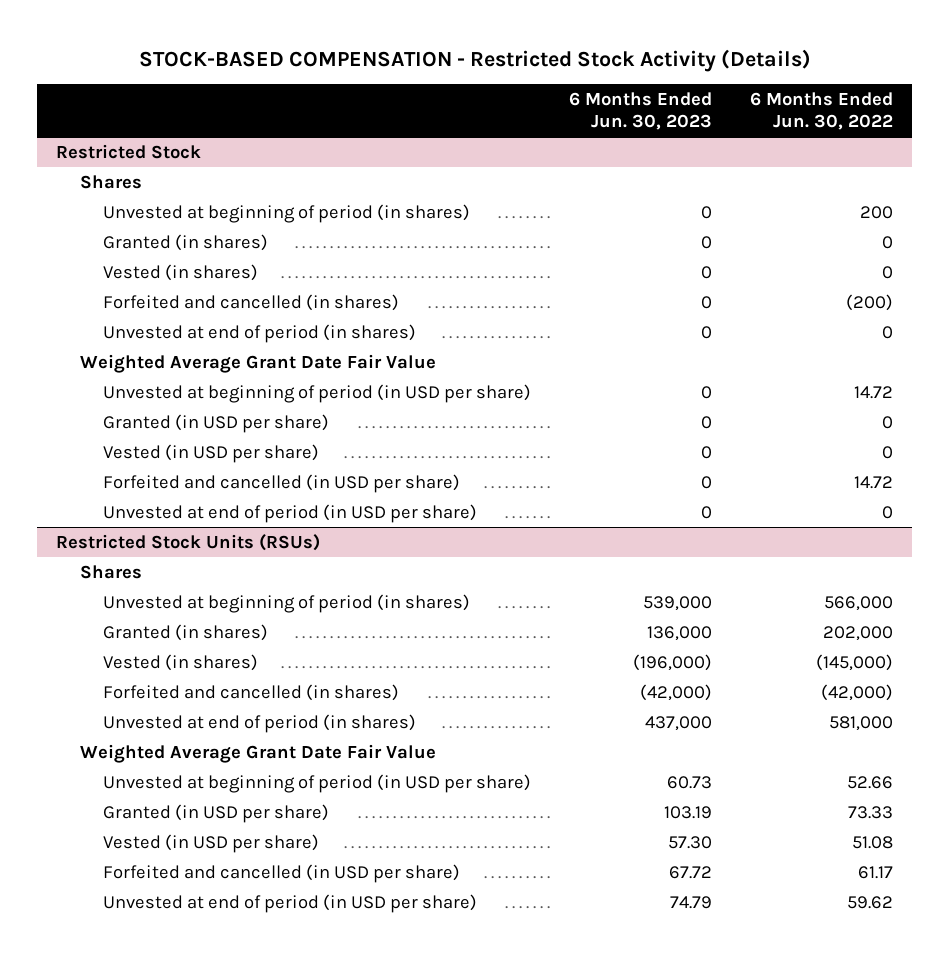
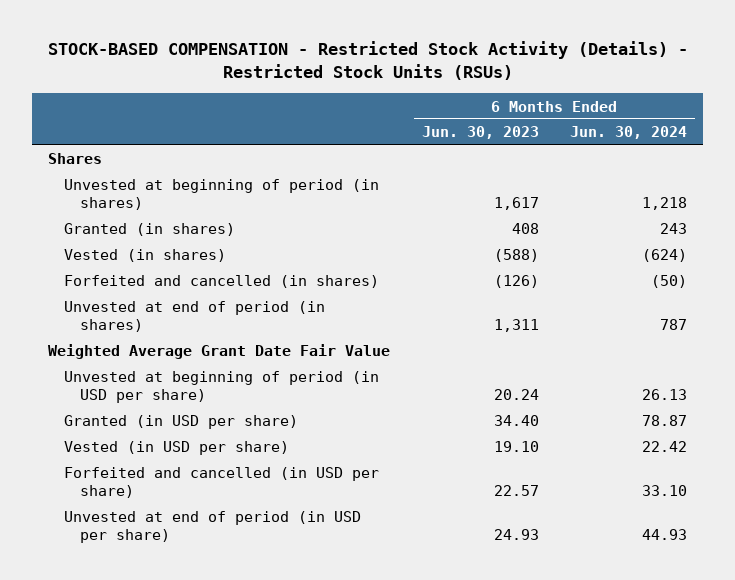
[138,48,811,72] STOCK-BASED COMPENSATION - Restricted Stock Activity (Details) -> [47,41,688,81] STOCK-BASED COMPENSATION - Restricted Stock Activity (Details) - Restricted Stock Units (RSUs)
[750,91,894,131] 6 Months Ended Jun. 30, 2022 -> none
none -> [570,126,688,140] Jun. 30, 2024
[55,143,201,159] Restricted Stock -> none
[79,353,436,373] Weighted Average Grant Date Fair Value -> none
[103,383,532,403] Unvested at beginning of period (in USD per share) -> none
[103,413,330,433] Granted (in USD per share) -> none
[103,443,320,463] Vested (in USD per share) -> none
[103,473,461,493] Forfeited and cancelled (in USD per share) -> none
[103,503,478,523] Unvested at end of period (in USD per share) -> none
[55,533,320,551] Restricted Stock Units (RSUs) -> none
[79,564,142,579] Shares -> none
[103,593,471,613] Unvested at beginning of period (in shares) -> none
[103,623,269,641] Granted (in shares) -> none
[103,653,259,671] Vested (in shares) -> none
[103,683,400,701] Forfeited and cancelled (in shares) -> none
[103,713,417,733] Unvested at end of period (in shares) -> none
[701,205,713,219] 0 -> [493,197,539,211] 1,617
[701,235,713,249] 0 -> [511,223,539,235] 408
[701,265,713,279] 0 -> [493,249,539,263] (588)
[701,295,713,309] 0 -> [493,275,539,289] (126)
[701,325,713,339] 0 -> [493,319,539,333] 1,311
[667,775,713,789] 60.73 -> [493,389,539,401] 20.24
[664,805,713,819] 103.19 -> [493,415,539,427] 34.40
[668,835,713,849] 57.30 -> [493,441,539,453] 19.10
[669,865,713,879] 67.72 -> [493,485,539,497] 22.57
[670,895,713,909] 74.79 -> [493,529,539,541] 24.93

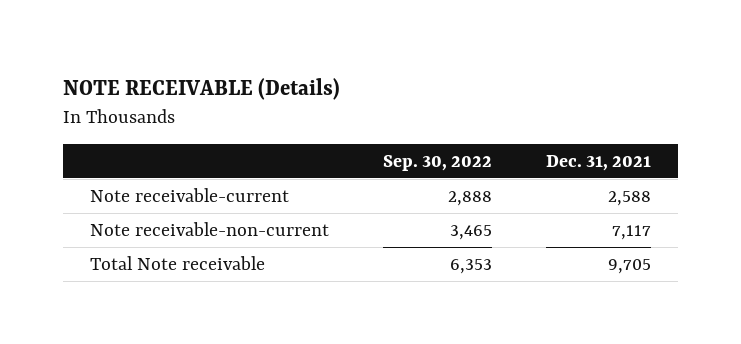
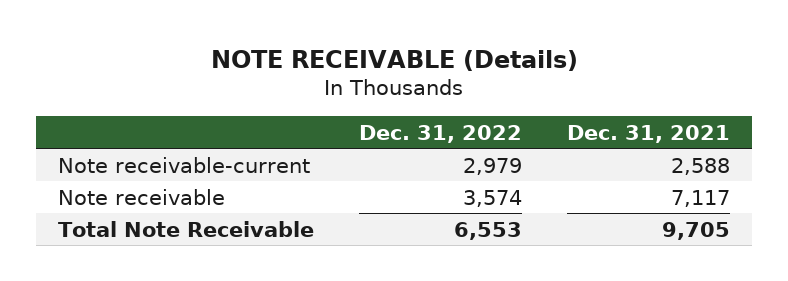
[382,154,492,171] Sep. 30, 2022 -> none
none -> [359,124,523,143] Dec. 31, 2022
[89,221,329,236] Note receivable-non-current -> [58,188,226,205] Note receivable
[89,255,265,270] Total Note receivable -> [58,220,315,237] Total Note Receivable

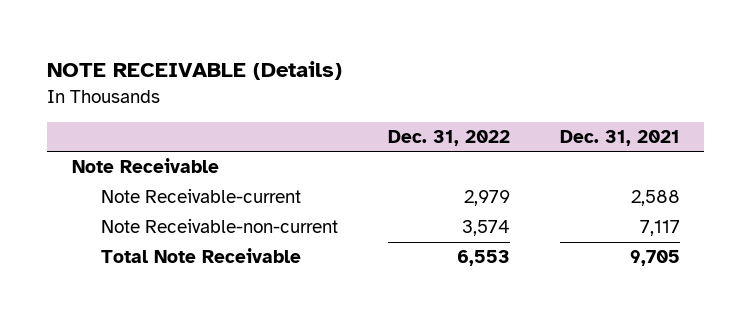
none -> [71,158,219,174] Note Receivable
[58,156,311,173] Note receivable-current -> [101,189,302,204] Note Receivable-current
[58,188,226,205] Note receivable -> [101,219,339,234] Note Receivable-non-current

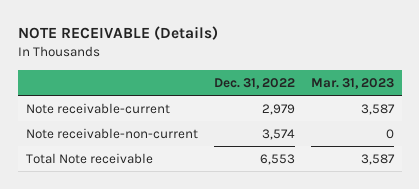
[559,130,680,147] Dec. 31, 2021 -> none
none -> [310,77,394,89] Mar. 31, 2023
[71,158,219,174] Note Receivable -> none
[101,189,302,204] Note Receivable-current -> [25,102,170,114] Note receivable-current
[101,219,339,234] Note Receivable-non-current -> [25,127,198,139] Note receivable-non-current
[101,248,302,264] Total Note Receivable -> [25,152,153,164] Total Note receivable

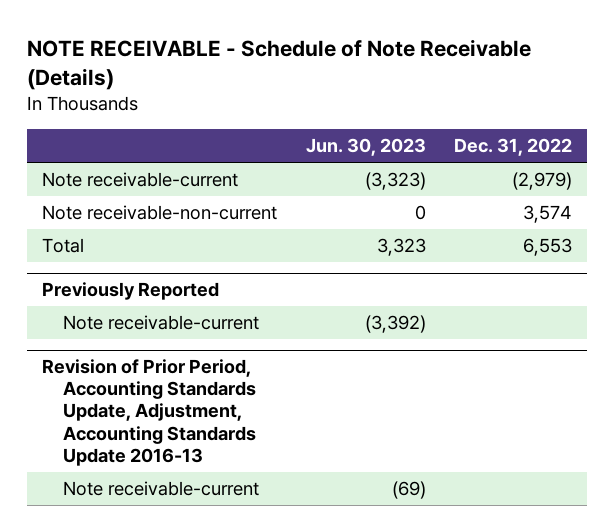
[17,26,218,41] NOTE RECEIVABLE (Details) -> [27,39,532,91] NOTE RECEIVABLE - Schedule of Note Receivable (Details)
[310,77,394,89] Mar. 31, 2023 -> none
none -> [305,138,426,157] Jun. 30, 2023
[261,103,295,115] 2,979 -> [512,172,573,191] (2,979)
[25,152,153,164] Total Note receivable -> [41,238,84,254] Total
none -> [41,282,219,301] Previously Reported
none -> [62,315,259,331] Note receivable-current
none -> [41,359,256,466] Revision of Prior Period, Accounting Standards Update, Adjustment, Accounting Standards Update 2016-13
none -> [62,481,259,497] Note receivable-current

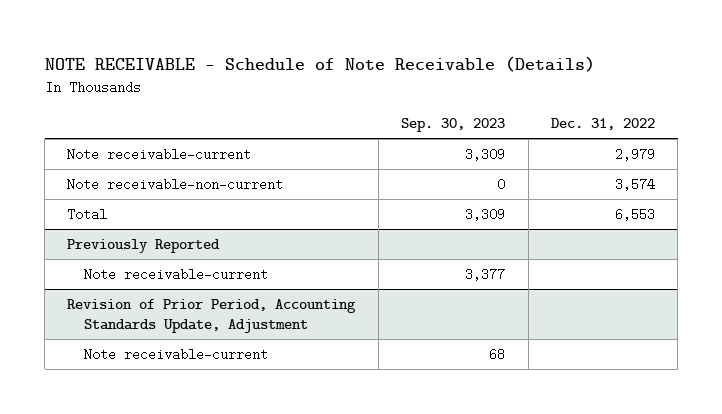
[305,138,426,157] Jun. 30, 2023 -> none
none -> [401,117,506,132] Sep. 30, 2023
[512,172,573,191] (2,979) -> [614,148,655,162] 2,979
[41,359,256,466] Revision of Prior Period, Accounting Standards Update, Adjustment, Accounting Standards Update 2016-13 -> [67,299,357,333] Revision of Prior Period, Accounting Standards Update, Adjustment

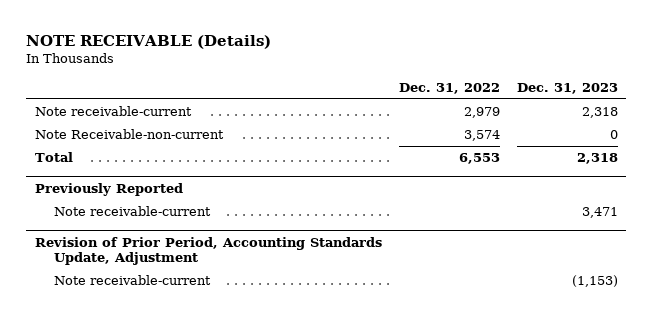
[44,55,595,72] NOTE RECEIVABLE - Schedule of Note Receivable (Details) -> [26,34,272,49] NOTE RECEIVABLE (Details)
[401,117,506,132] Sep. 30, 2023 -> none
none -> [516,82,618,94] Dec. 31, 2023
[67,178,284,192] Note receivable-non-current -> [34,129,224,140] Note Receivable-non-current

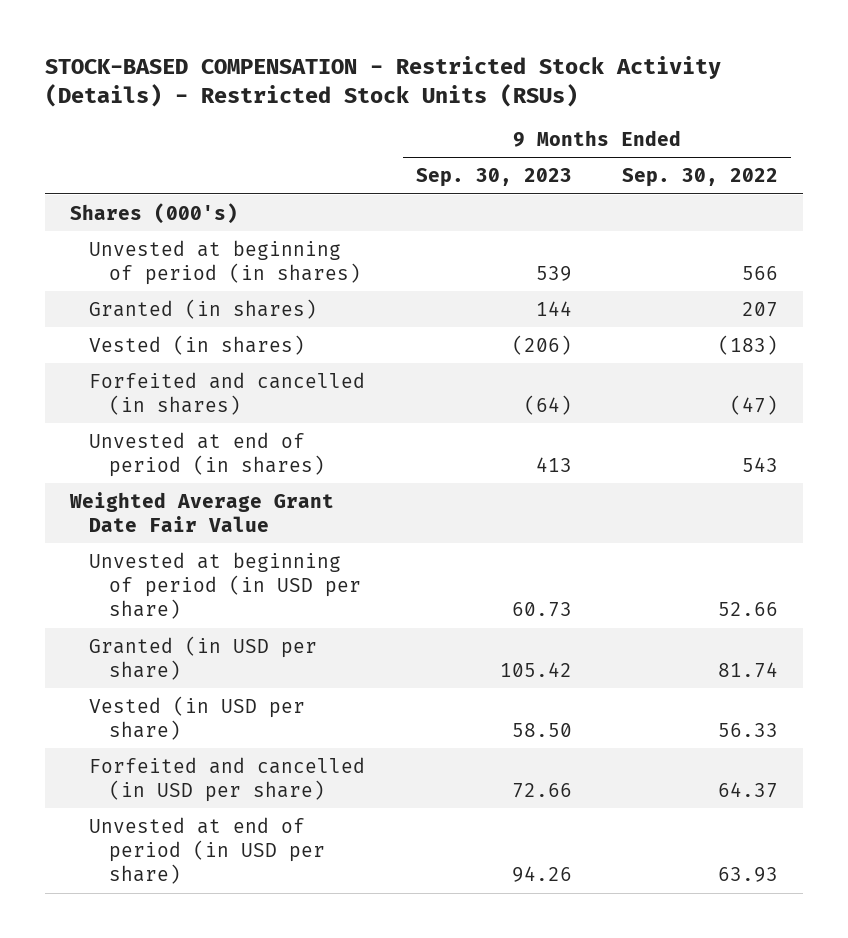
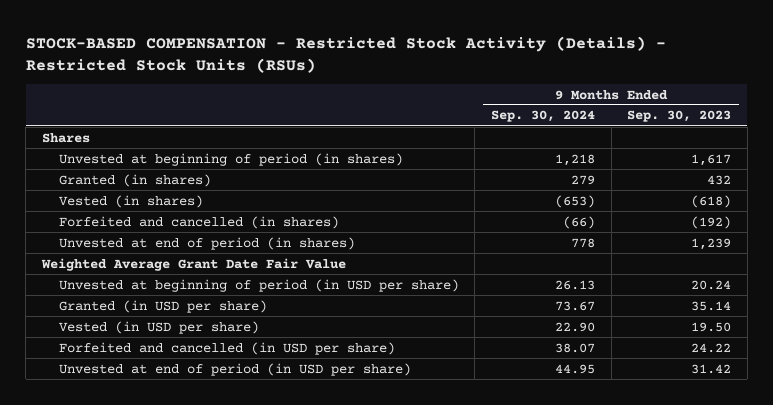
[622,168,779,188] Sep. 30, 2022 -> none
none -> [491,110,596,123] Sep. 30, 2024
[69,202,238,224] Shares (000's) -> none
none -> [41,132,90,143] Shares
[535,265,572,281] 539 -> [691,153,732,166] 1,617
[535,300,572,316] 144 -> [707,174,732,185] 432
[511,334,572,355] (206) -> [691,194,732,208] (618)
[523,394,572,415] (64) -> [691,215,732,229] (192)
[535,456,572,472] 413 -> [691,237,732,250] 1,239
[511,602,572,618] 60.73 -> [691,279,732,290] 20.24
[499,661,572,677] 105.42 -> [691,300,732,311] 35.14
[511,722,572,737] 58.50 -> [691,321,732,332] 19.50
[511,782,572,798] 72.66 -> [691,342,732,353] 24.22
[511,866,572,883] 94.26 -> [691,363,732,374] 31.42

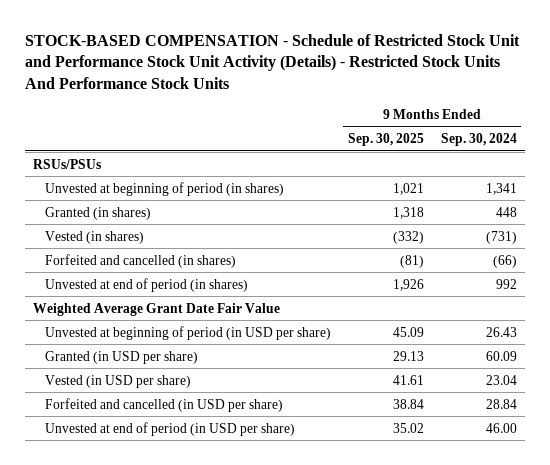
[25,35,666,73] STOCK-BASED COMPENSATION - Restricted Stock Activity (Details) - Restricted Stock Units (RSUs) -> [24,33,520,89] STOCK-BASED COMPENSATION - Schedule of Restricted Stock Unit and Performance Stock Unit Activity (Details) - Restricted Stock Units And Performance Stock Units
[627,110,732,123] Sep. 30, 2023 -> none
none -> [347,132,424,146] Sep. 30, 2025
[41,132,90,143] Shares -> [33,158,102,169] RSUs/PSUs
[555,153,596,166] 1,218 -> [485,182,517,195] 1,341
[571,174,596,185] 279 -> [495,206,517,217] 448
[555,194,596,208] (653) -> [485,230,517,244] (731)
[571,237,596,248] 778 -> [495,278,517,289] 992
[555,279,596,290] 26.13 -> [485,326,517,337] 26.43
[555,300,596,311] 73.67 -> [485,350,517,361] 60.09
[555,321,596,332] 22.90 -> [485,374,517,385] 23.04
[555,342,596,353] 38.07 -> [485,398,517,409] 28.84
[555,363,596,374] 44.95 -> [485,422,517,433] 46.00

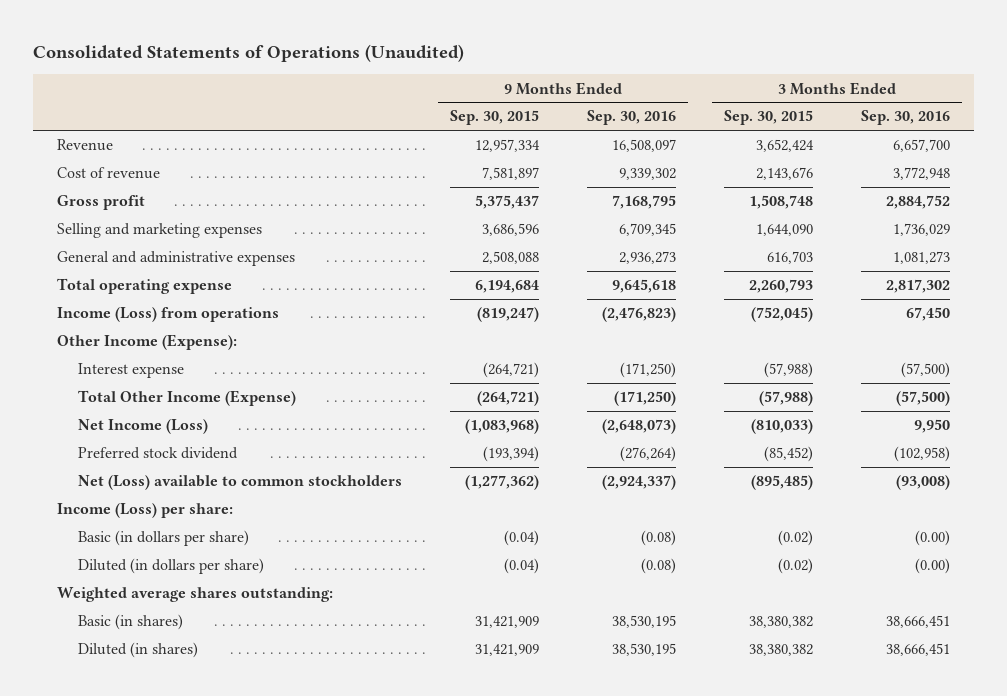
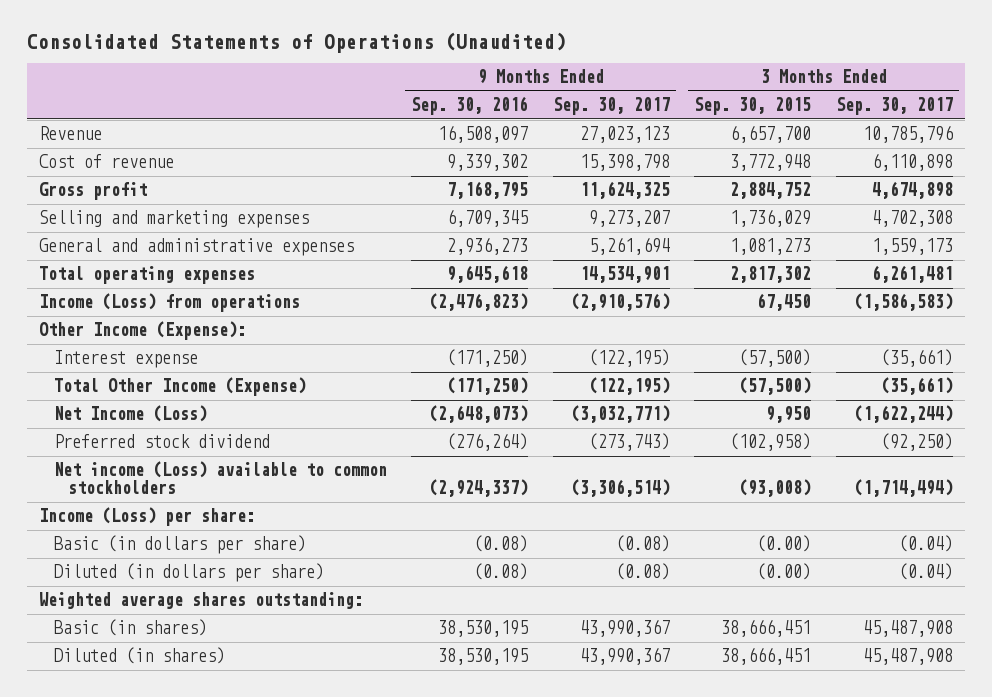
[449,110,539,126] Sep. 30, 2015 -> none
[860,110,950,126] Sep. 30, 2016 -> none
none -> [552,97,670,116] Sep. 30, 2017
none -> [835,97,953,116] Sep. 30, 2017
[755,139,814,153] 3,652,424 -> [730,125,812,144] 6,657,700
[755,167,813,181] 2,143,676 -> [730,154,812,172] 3,772,948
[748,195,813,210] 1,508,748 -> [730,182,812,200] 2,884,752
[755,224,813,237] 1,644,090 -> [730,209,812,228] 1,736,029
[766,251,813,265] 616,703 -> [730,238,812,256] 1,081,273
[57,278,233,295] Total operating expense -> [39,266,256,285] Total operating expenses
[748,279,813,294] 2,260,793 -> [730,266,812,284] 2,817,302
[750,307,813,323] (752,045) -> [757,293,812,312] 67,450
[763,362,813,379] (57,988) -> [739,349,812,368] (57,500)
[758,391,813,407] (57,988) -> [739,377,812,396] (57,500)
[750,419,813,435] (810,033) -> [766,406,812,424] 9,950
[763,446,813,463] (85,452) -> [730,433,812,452] (102,958)
[77,475,402,491] Net (Loss) available to common stockholders -> [53,461,387,495] Net income (Loss) available to common stockholders
[750,475,813,491] (895,485) -> [739,479,812,498] (93,008)
[777,530,813,547] (0.02) -> [757,535,812,553] (0.00)
[777,558,813,575] (0.02) -> [757,563,812,581] (0.00)
[748,616,813,629] 38,380,382 -> [721,619,812,638] 38,666,451
[748,644,813,657] 38,380,382 -> [721,647,812,666] 38,666,451

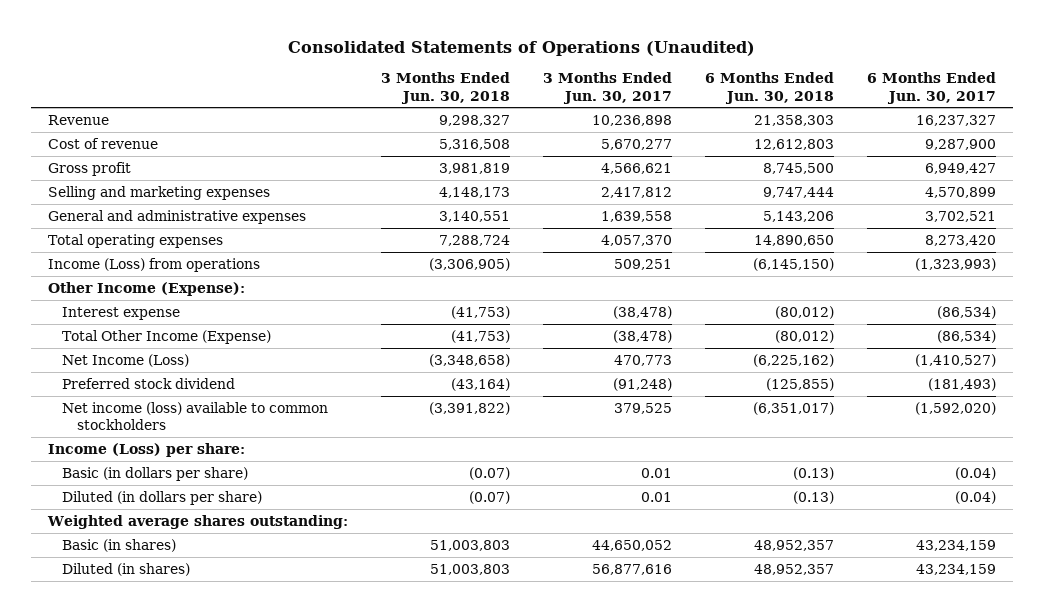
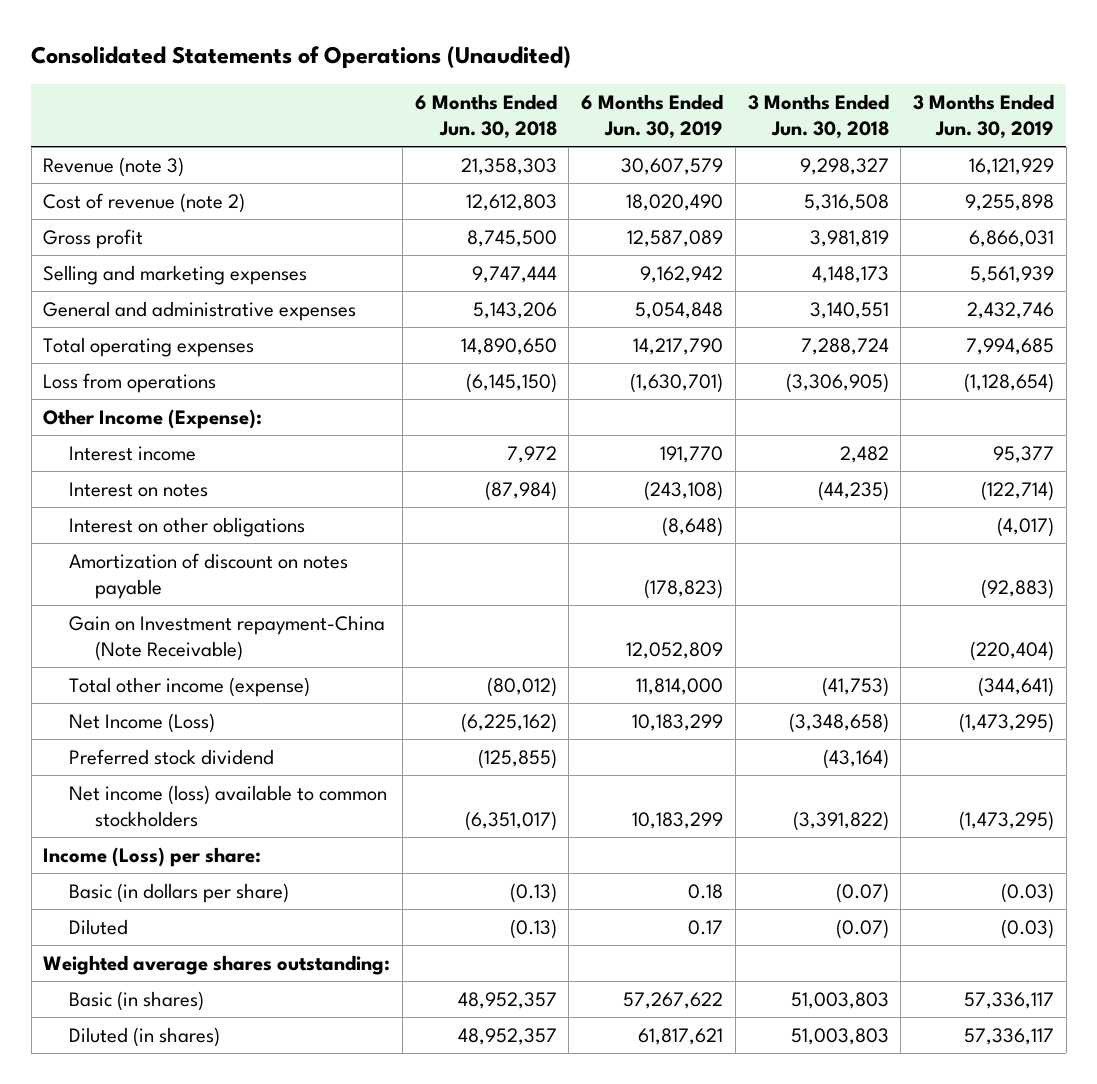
[542,72,672,104] 3 Months Ended Jun. 30, 2017 -> none
[867,72,997,104] 6 Months Ended Jun. 30, 2017 -> none
none -> [581,93,724,139] 6 Months Ended Jun. 30, 2019
none -> [912,93,1054,139] 3 Months Ended Jun. 30, 2019
[47,115,109,126] Revenue -> [43,157,185,178] Revenue (note 3)
[47,138,158,150] Cost of revenue -> [43,193,246,214] Cost of revenue (note 2)
[47,258,260,273] Income (Loss) from operations -> [43,373,217,394] Loss from operations
[62,307,181,321] Interest expense -> none
none -> [69,446,197,462] Interest income
none -> [69,482,209,498] Interest on notes
none -> [69,517,306,538] Interest on other obligations
none -> [69,553,349,599] Amortization of discount on notes payable
none -> [69,615,386,661] Gain on Investment repayment-China (Note Receivable)
[62,330,272,345] Total Other Income (Expense) -> [69,677,311,698] Total other income (expense)
[62,491,263,506] Diluted (in dollars per share) -> [69,919,129,936] Diluted

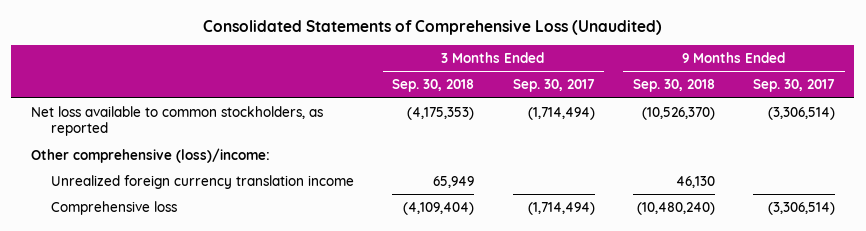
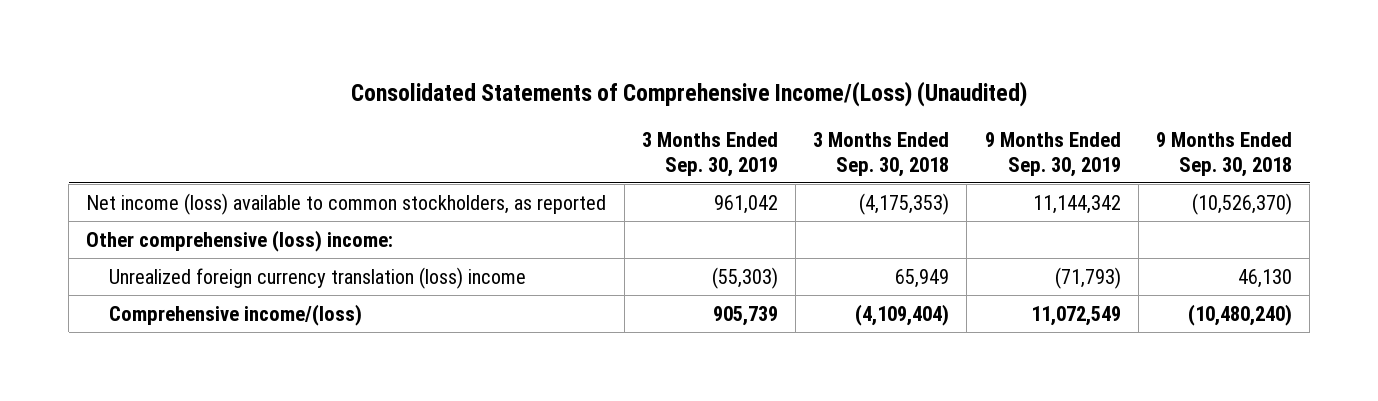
[202,19,662,35] Consolidated Statements of Comprehensive Loss (Unaudited) -> [351,80,1028,107] Consolidated Statements of Comprehensive Income/(Loss) (Unaudited)
[512,79,595,93] Sep. 30, 2017 -> none
[753,79,836,93] Sep. 30, 2017 -> none
none -> [641,131,778,177] 3 Months Ended Sep. 30, 2019
none -> [984,131,1121,177] 9 Months Ended Sep. 30, 2019
[30,105,323,137] Net loss available to common stockholders, as reported -> [86,192,607,215] Net income (loss) available to common stockholders, as reported
[30,147,270,163] Other comprehensive (loss)/income: -> [86,229,394,252] Other comprehensive (loss) income:
[50,174,354,189] Unrealized foreign currency translation income -> [109,266,527,289] Unrealized foreign currency translation (loss) income
[50,200,177,215] Comprehensive loss -> [109,303,363,326] Comprehensive income/(loss)

